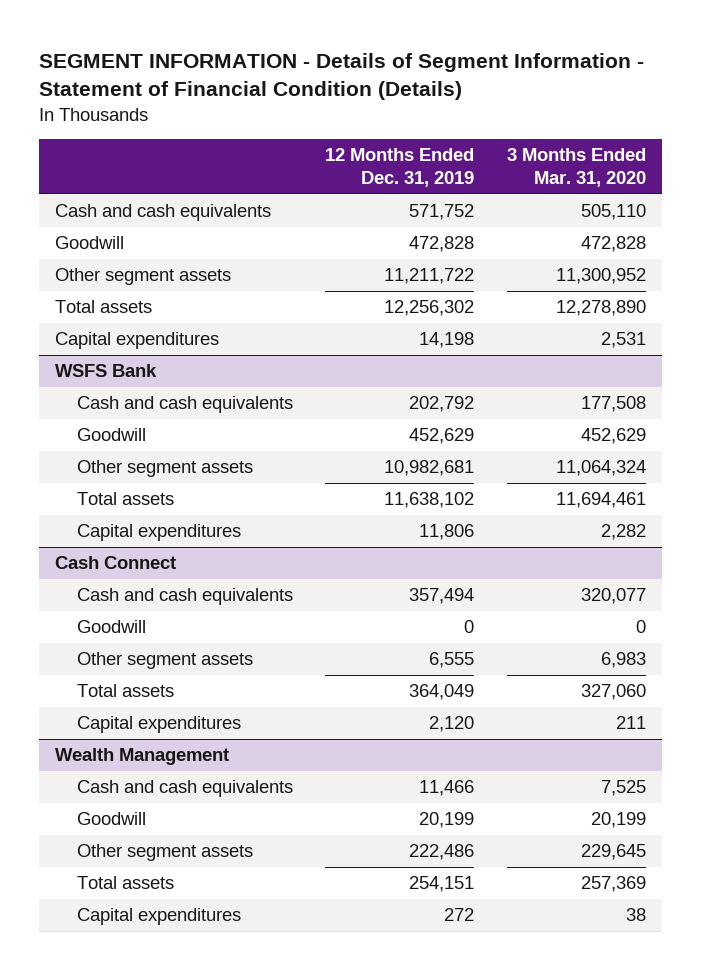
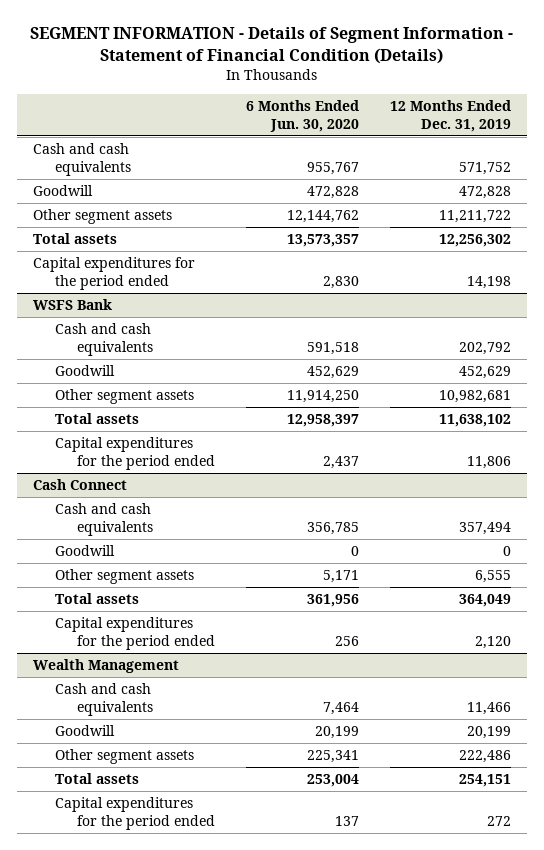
[506,148,646,188] 3 Months Ended Mar. 31, 2020 -> none
none -> [246,100,360,132] 6 Months Ended Jun. 30, 2020
[55,332,220,350] Capital expenditures -> [32,257,195,290] Capital expenditures for the period ended
[77,524,242,542] Capital expenditures -> [54,437,216,470] Capital expenditures for the period ended
[77,716,242,734] Capital expenditures -> [54,617,216,650] Capital expenditures for the period ended
[77,908,242,926] Capital expenditures -> [54,797,216,830] Capital expenditures for the period ended

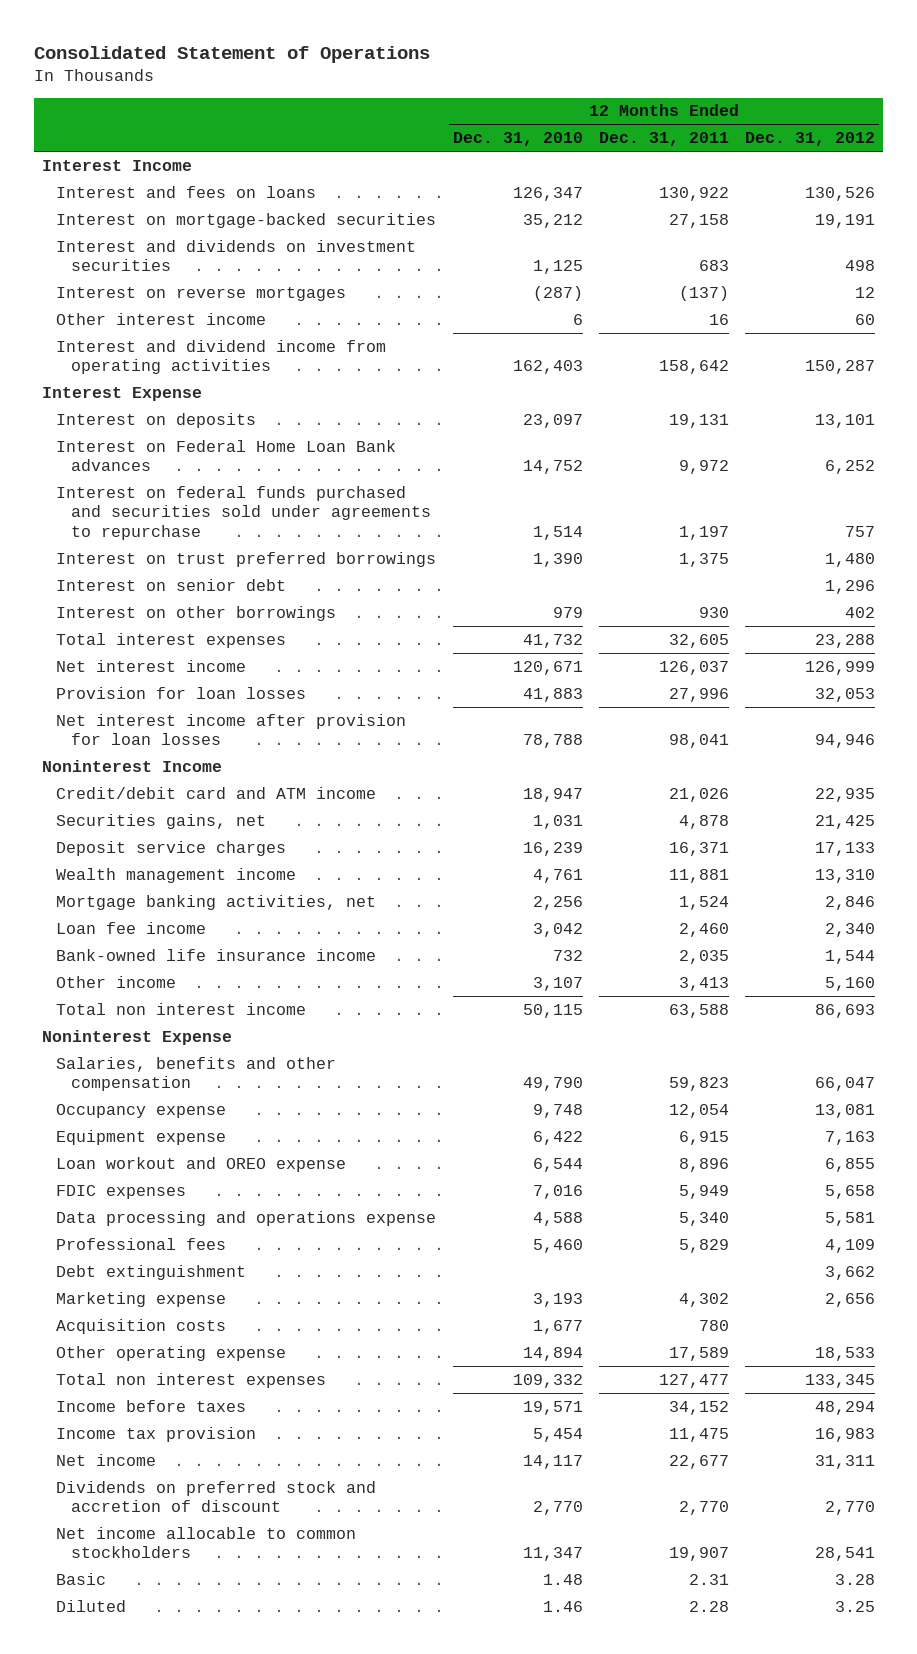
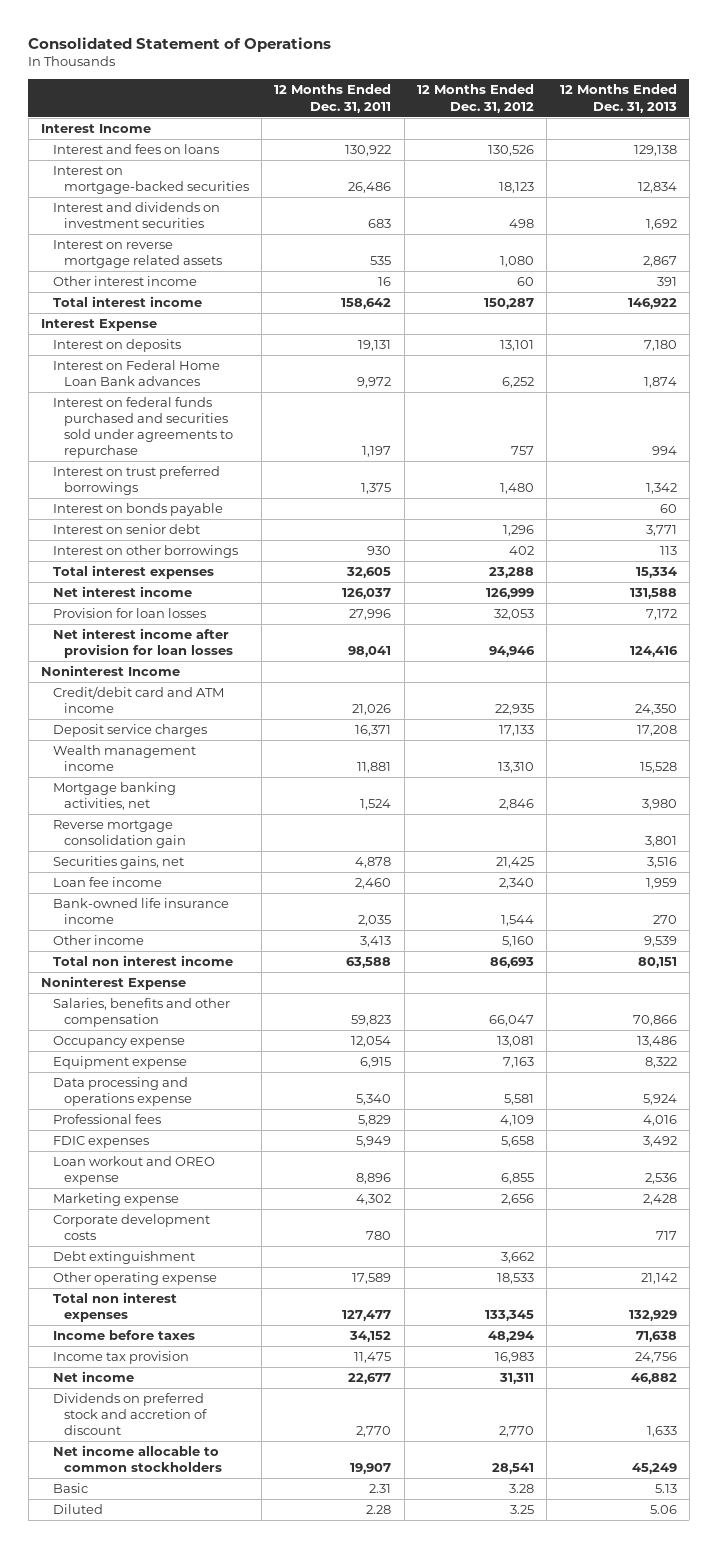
[452,132,583,147] Dec. 31, 2010 -> none
none -> [559,84,677,113] 12 Months Ended Dec. 31, 2013
[668,213,729,228] 27,158 -> [348,182,392,194] 26,486
[815,213,876,228] 19,191 -> [498,182,534,194] 18,123
[56,286,347,301] Interest on reverse mortgages -> none
none -> [52,240,222,269] Interest on reverse mortgage related assets
[56,339,387,375] Interest and dividend income from operating activities -> [52,296,202,308] Total interest income
none -> [52,503,223,517] Interest on bonds payable
none -> [52,820,186,849] Reverse mortgage consolidation gain
[56,813,267,829] Securities gains, net -> [52,856,184,870] Securities gains, net
[56,1184,187,1199] FDIC expenses -> [52,1136,149,1149] FDIC expenses
[56,1156,347,1172] Loan workout and OREO expense -> [52,1156,215,1186] Loan workout and OREO expense
[56,1318,227,1334] Acquisition costs -> none
none -> [52,1214,210,1241] Corporate development costs
[56,1264,247,1280] Debt extinguishment -> [52,1251,195,1265] Debt extinguishment

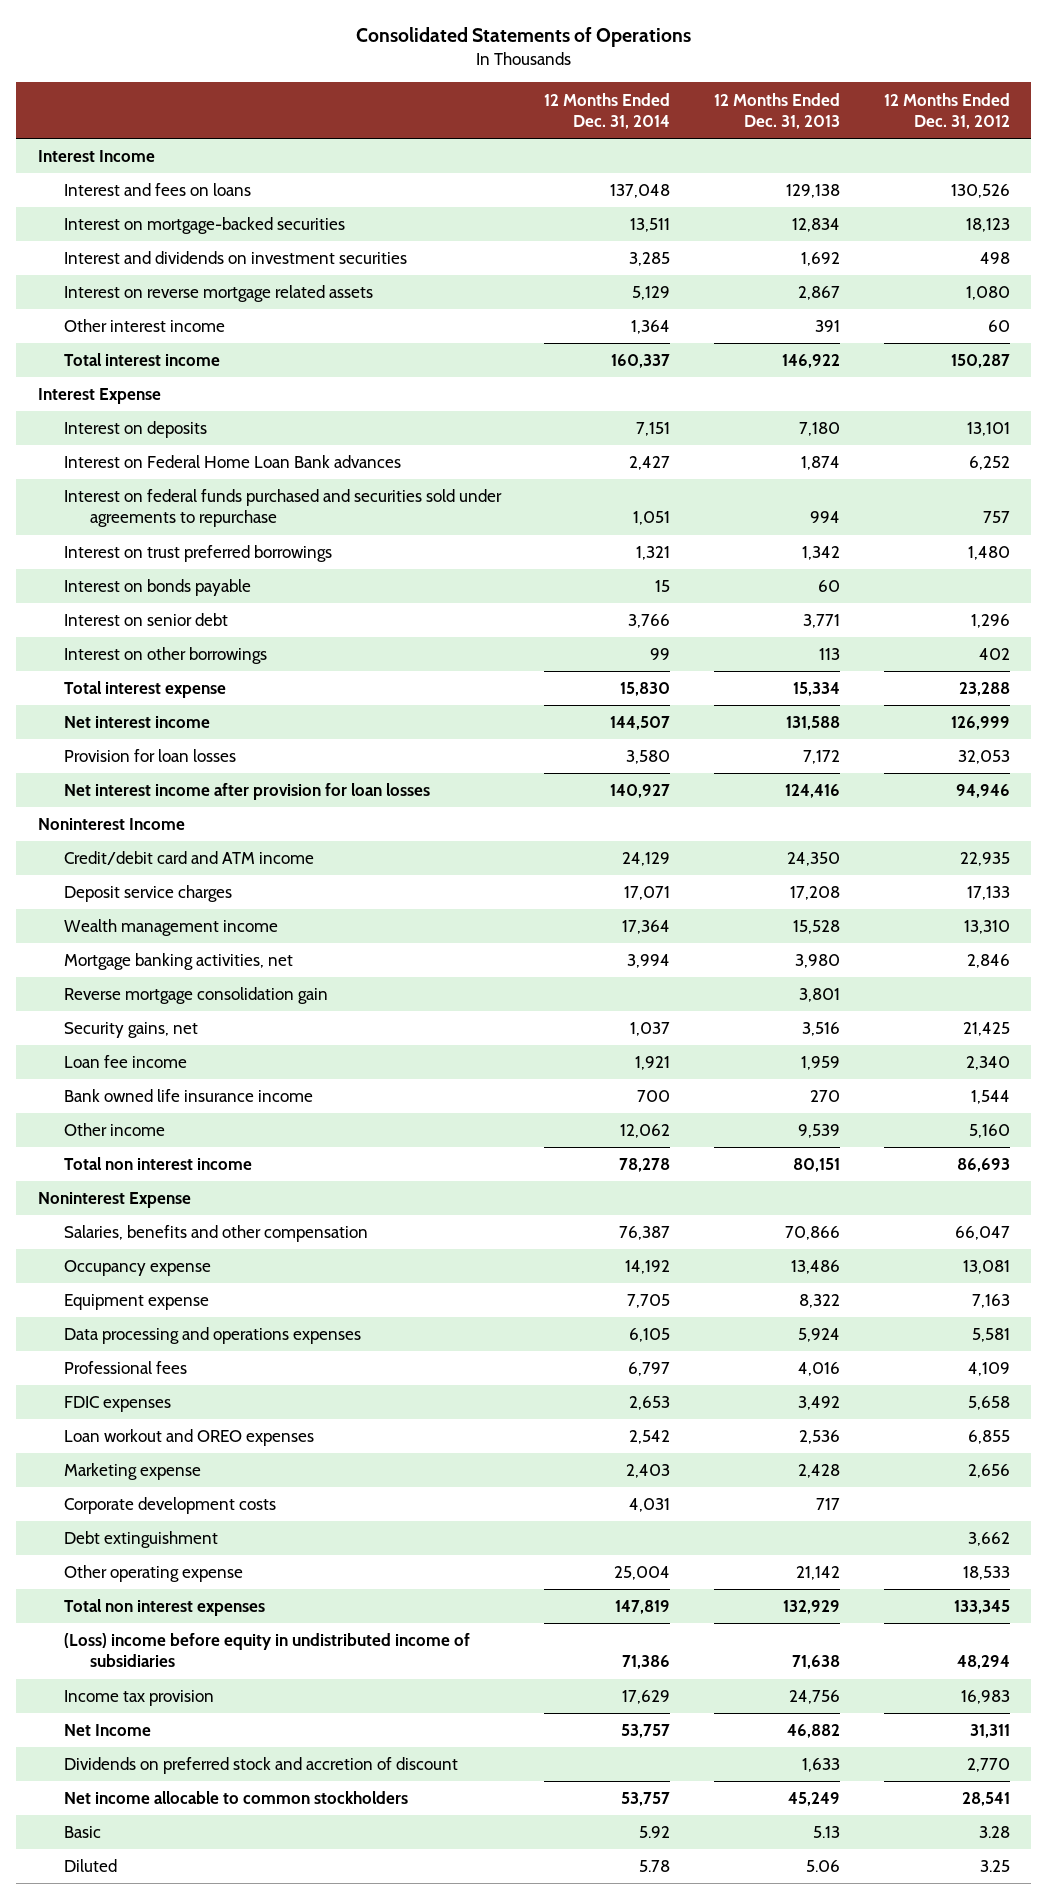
[28,36,332,52] Consolidated Statement of Operations -> [355,27,691,48] Consolidated Statements of Operations
[274,84,392,113] 12 Months Ended Dec. 31, 2011 -> none
none -> [544,92,671,129] 12 Months Ended Dec. 31, 2014
[52,565,214,580] Total interest expenses -> [63,681,226,699] Total interest expense
[52,856,184,870] Securities gains, net -> [63,1022,198,1039] Security gains, net
[52,898,229,925] Bank-owned life insurance income -> [63,1089,313,1103] Bank owned life insurance income
[52,1077,192,1107] Data processing and operations expense -> [63,1327,361,1345] Data processing and operations expenses
[52,1156,215,1186] Loan workout and OREO expense -> [63,1429,314,1447] Loan workout and OREO expenses
[52,1330,195,1341] Income before taxes -> [63,1633,470,1668] (Loss) income before equity in undistributed income of subsidiaries
[52,1371,134,1383] Net income -> [63,1724,151,1737] Net Income

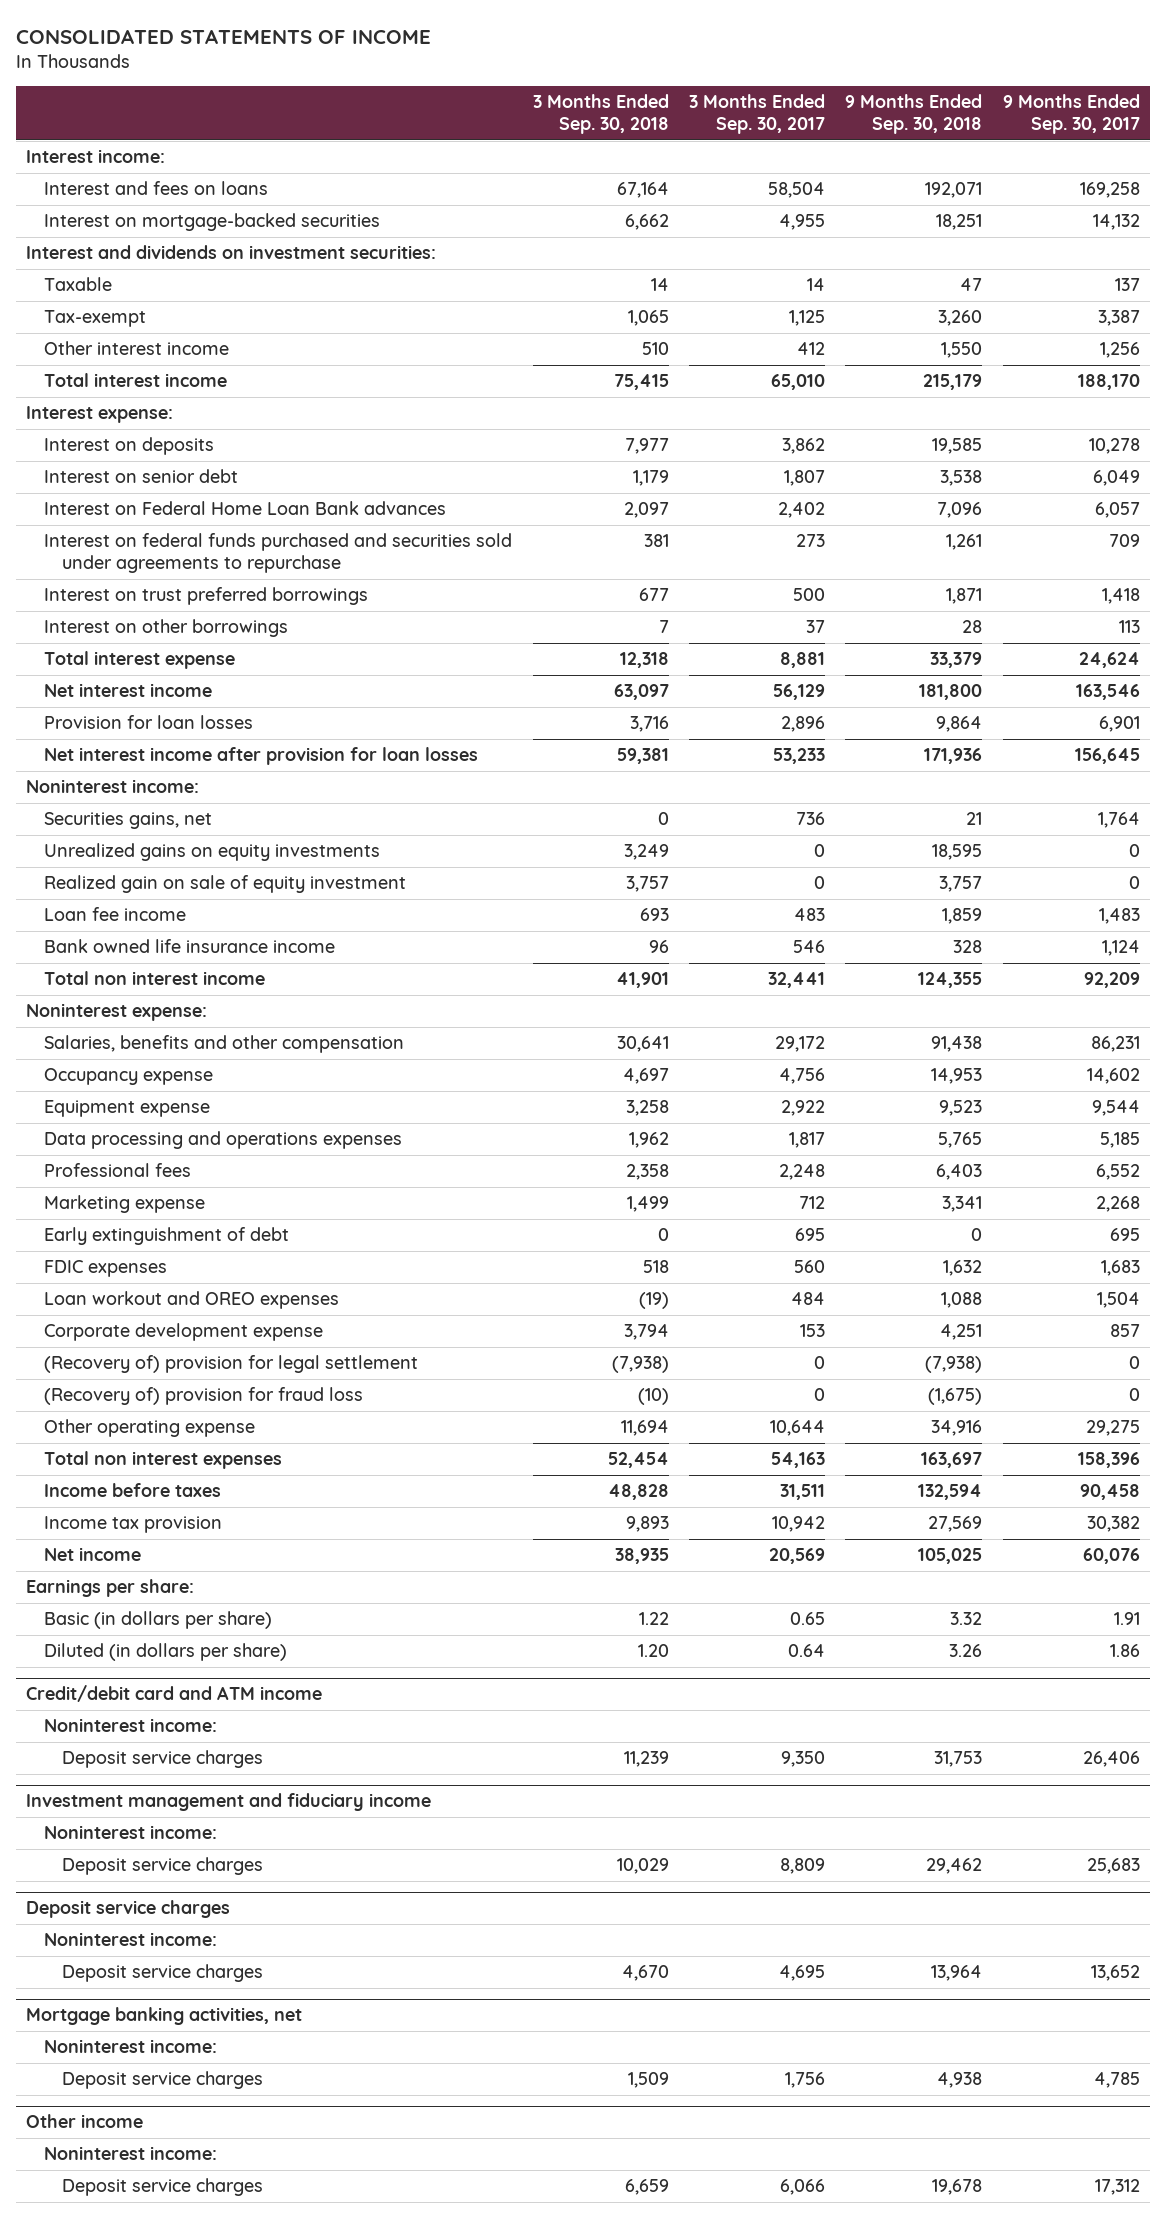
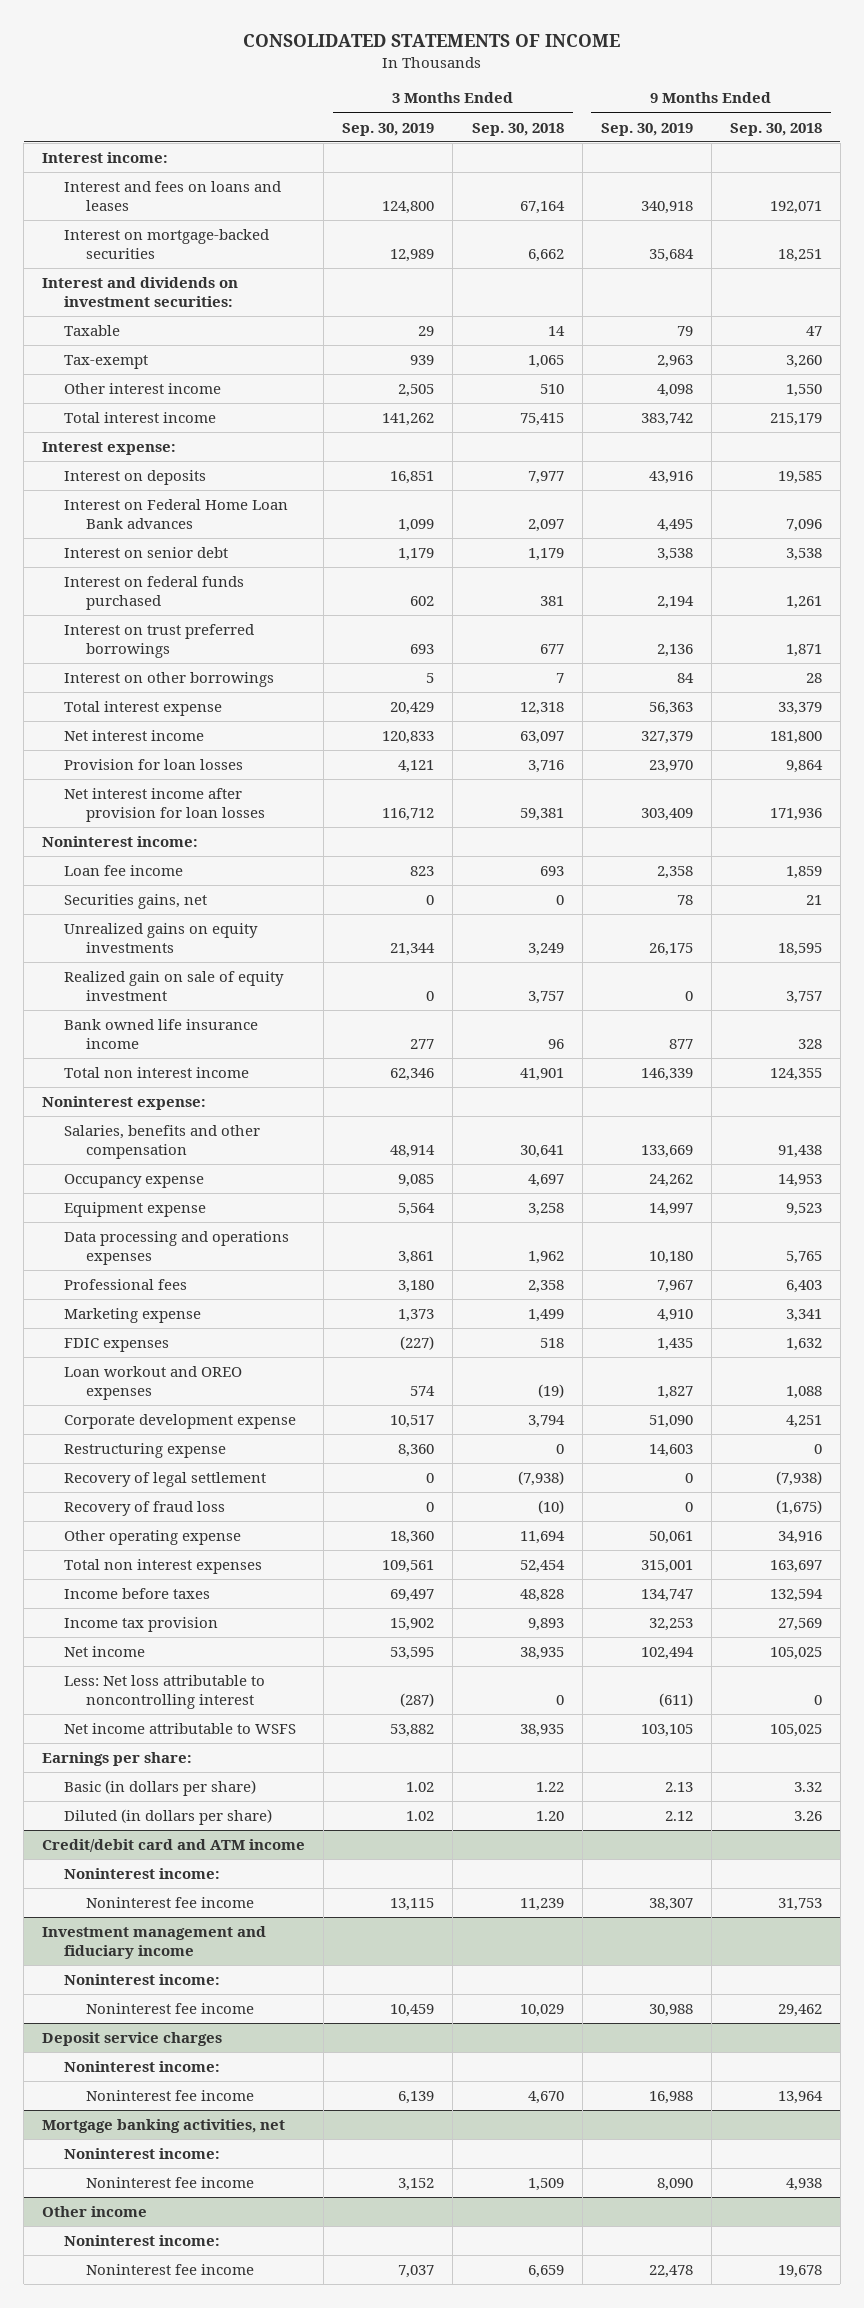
[688,94,825,135] 3 Months Ended Sep. 30, 2017 -> none
[1002,94,1140,135] 9 Months Ended Sep. 30, 2017 -> none
none -> [342,122,435,136] Sep. 30, 2019
none -> [600,122,693,136] Sep. 30, 2019
[44,181,269,196] Interest and fees on loans -> [64,181,282,211] Interest and fees on loans and leases
[44,469,239,484] Interest on senior debt -> [64,547,229,559] Interest on senior debt
[44,533,513,574] Interest on federal funds purchased and securities sold under agreements to repurchase -> [64,576,245,610] Interest on federal funds purchased
[44,907,187,922] Loan fee income -> [64,865,184,877] Loan fee income
[44,1227,290,1246] Early extinguishment of debt -> none
none -> [64,1443,227,1459] Restructuring expense
[44,1355,419,1374] (Recovery of) provision for legal settlement -> [64,1472,267,1488] Recovery of legal settlement
[44,1387,364,1406] (Recovery of) provision for fraud loss -> [64,1501,226,1517] Recovery of fraud loss
none -> [64,1675,266,1709] Less: Net loss attributable to noncontrolling interest
none -> [64,1723,297,1735] Net income attributable to WSFS
[62,1750,264,1769] Deposit service charges -> [86,1897,255,1909] Noninterest fee income
[62,1857,264,1876] Deposit service charges -> [86,2003,255,2015] Noninterest fee income
[62,1964,264,1983] Deposit service charges -> [86,2090,255,2102] Noninterest fee income
[62,2071,264,2090] Deposit service charges -> [86,2177,255,2189] Noninterest fee income
[62,2178,264,2197] Deposit service charges -> [86,2264,255,2276] Noninterest fee income

